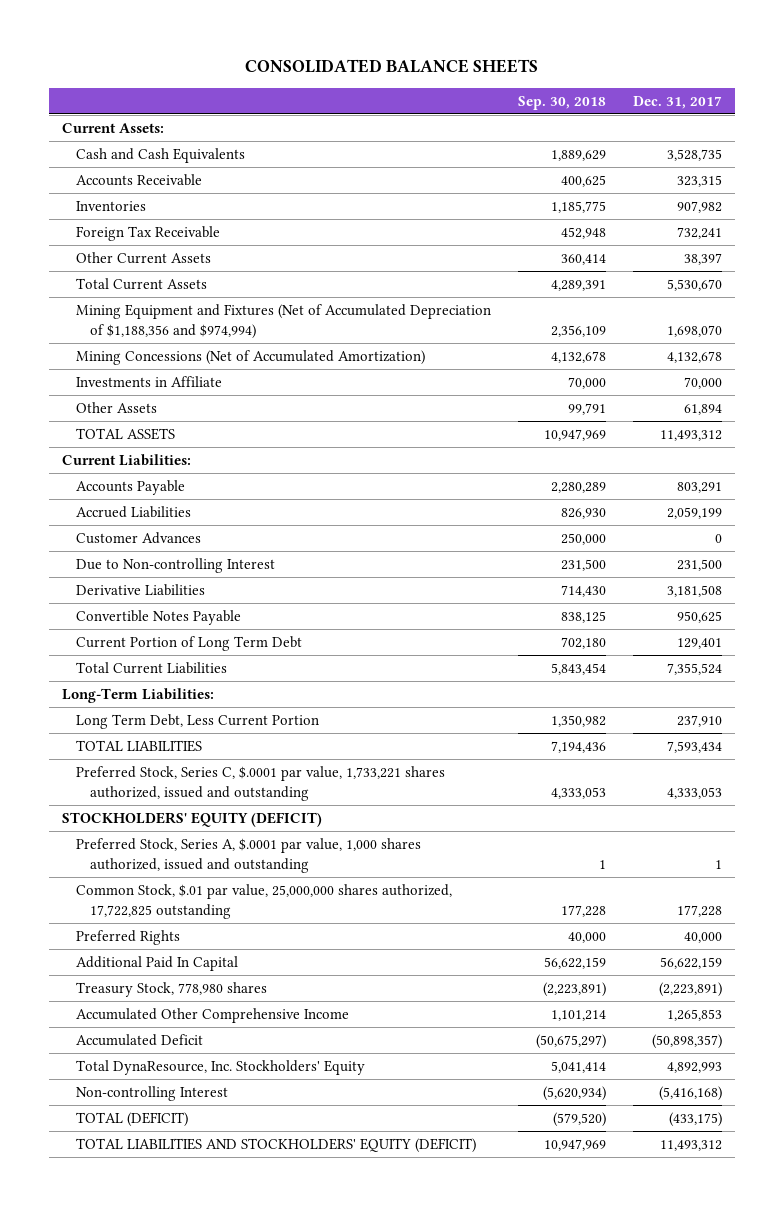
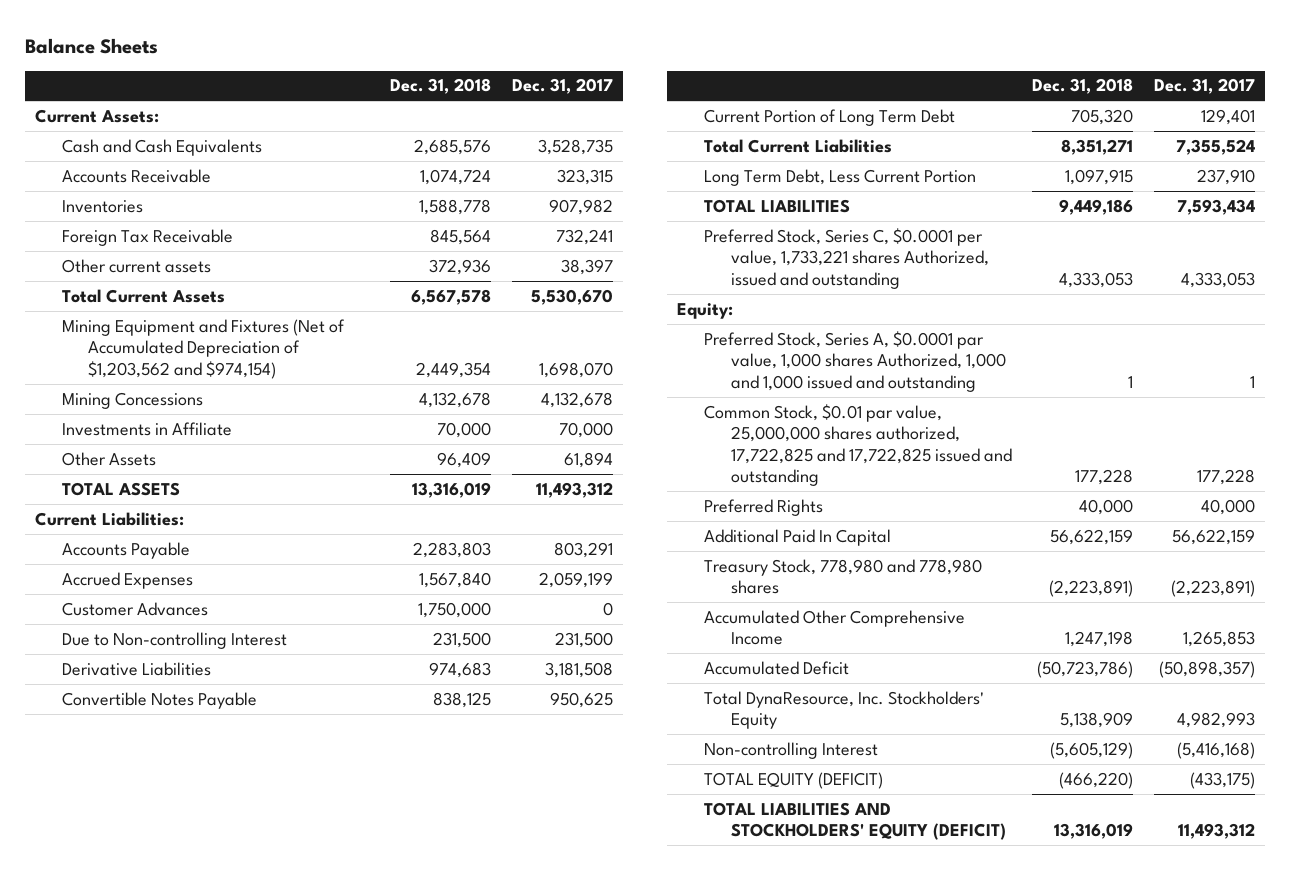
[244,59,538,74] CONSOLIDATED BALANCE SHEETS -> [25,37,159,54] Balance Sheets
[517,95,606,110] Sep. 30, 2018 -> none
none -> [389,78,491,95] Dec. 31, 2018
[76,252,212,265] Other Current Assets -> [61,258,211,273] Other current assets
[76,304,492,339] Mining Equipment and Fixtures (Net of Accumulated Depreciation of $1,188,356 and $974,994) -> [61,318,345,379] Mining Equipment and Fixtures (Net of Accumulated Depreciation of $1,203,562 and $974,154)
[76,350,426,366] Mining Concessions (Net of Accumulated Amortization) -> [61,391,203,409] Mining Concessions
[76,506,192,519] Accrued Liabilities -> [61,571,193,589] Accrued Expenses
[62,688,215,704] Long-Term Liabilities: -> none
[76,766,446,801] Preferred Stock, Series C, $.0001 par value, 1,733,221 shares authorized, issued and outstanding -> [703,227,989,289] Preferred Stock, Series C, $0.0001 per value, 1,733,221 shares Authorized, issued and outstanding
[62,812,323,828] STOCKHOLDERS' EQUITY (DEFICIT) -> [677,302,734,319] Equity:
[76,838,422,873] Preferred Stock, Series A, $.0001 par value, 1,000 shares authorized, issued and outstanding -> [703,330,1006,392] Preferred Stock, Series A, $0.0001 par value, 1,000 shares Authorized, 1,000 and 1,000 issued and outstanding
[76,884,453,919] Common Stock, $.01 par value, 25,000,000 shares authorized, 17,722,825 outstanding -> [703,403,1012,487] Common Stock, $0.01 par value, 25,000,000 shares authorized, 17,722,825 and 17,722,825 issued and outstanding
[76,982,268,998] Treasury Stock, 778,980 shares -> [703,558,982,595] Treasury Stock, 778,980 and 778,980 shares
[666,1062,722,1074] 4,892,993 -> [1176,712,1255,729] 4,982,993
[76,1112,189,1128] TOTAL (DEFICIT) -> [703,771,883,789] TOTAL EQUITY (DEFICIT)

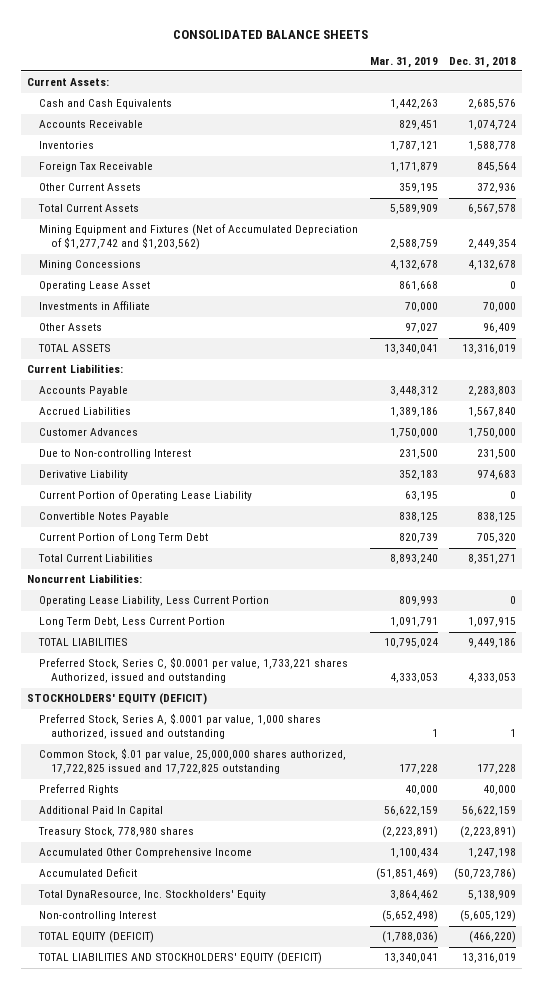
[25,37,159,54] Balance Sheets -> [173,29,369,39] CONSOLIDATED BALANCE SHEETS
[511,78,613,95] Dec. 31, 2017 -> none
none -> [369,56,438,68] Mar. 31, 2019
[61,258,211,273] Other current assets -> [39,183,142,192] Other Current Assets
[61,318,345,379] Mining Equipment and Fixtures (Net of Accumulated Depreciation of $1,203,562 and $974,154) -> [39,224,359,251] Mining Equipment and Fixtures (Net of Accumulated Depreciation of $1,277,742 and $1,203,562)
none -> [39,281,151,292] Operating Lease Asset
[61,571,193,589] Accrued Expenses -> [39,407,132,416] Accrued Liabilities
[61,661,211,676] Derivative Liabilities -> [39,470,129,481] Derivative Liability
none -> [39,490,253,502] Current Portion of Operating Lease Liability
none -> [26,574,142,584] Noncurrent Liabilities:
none -> [39,596,270,607] Operating Lease Liability, Less Current Portion
[677,302,734,319] Equity: -> [26,693,207,706] STOCKHOLDERS' EQUITY (DEFICIT)
[703,330,1006,392] Preferred Stock, Series A, $0.0001 par value, 1,000 shares Authorized, 1,000 and 1,000 issued and outstanding -> [39,713,322,740] Preferred Stock, Series A, $.0001 par value, 1,000 shares authorized, issued and outstanding
[703,403,1012,487] Common Stock, $0.01 par value, 25,000,000 shares authorized, 17,722,825 and 17,722,825 issued and outstanding -> [39,748,347,775] Common Stock, $.01 par value, 25,000,000 shares authorized, 17,722,825 issued and 17,722,825 outstanding
[703,558,982,595] Treasury Stock, 778,980 and 778,980 shares -> [38,827,195,838] Treasury Stock, 778,980 shares

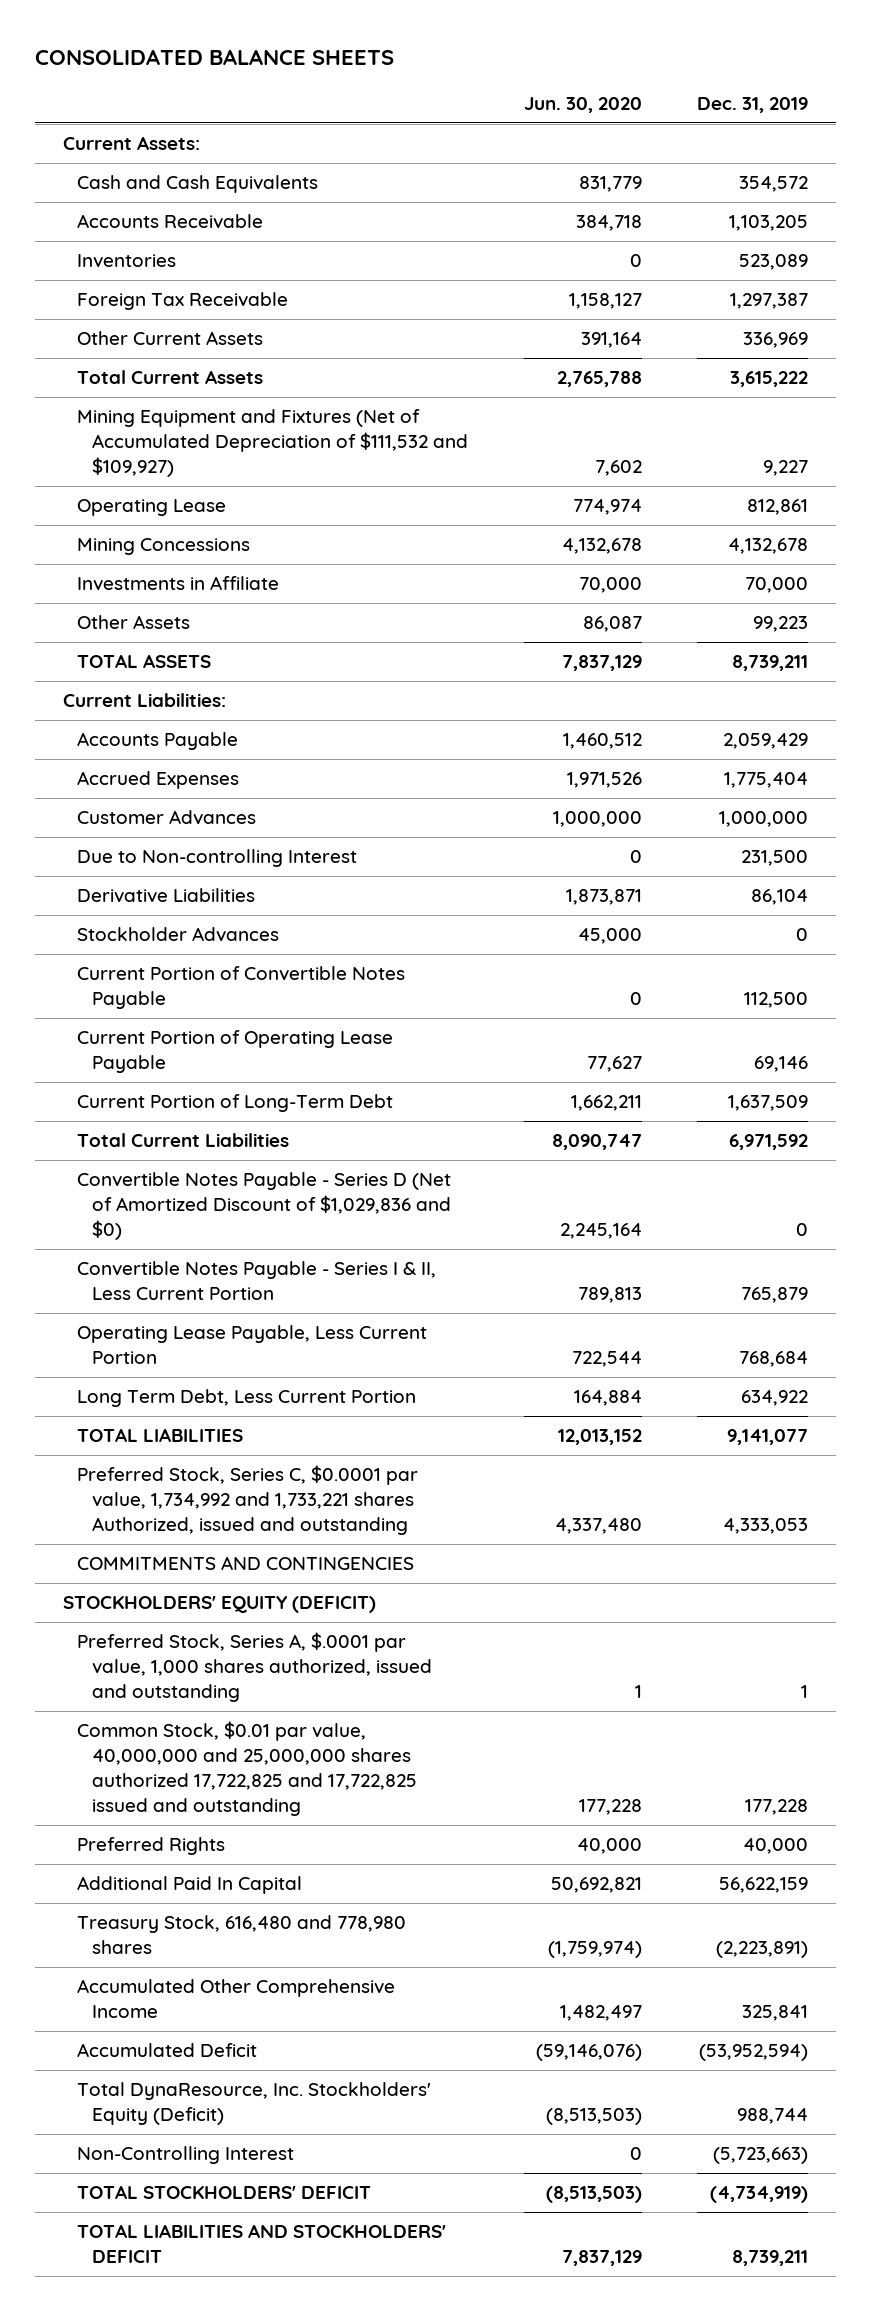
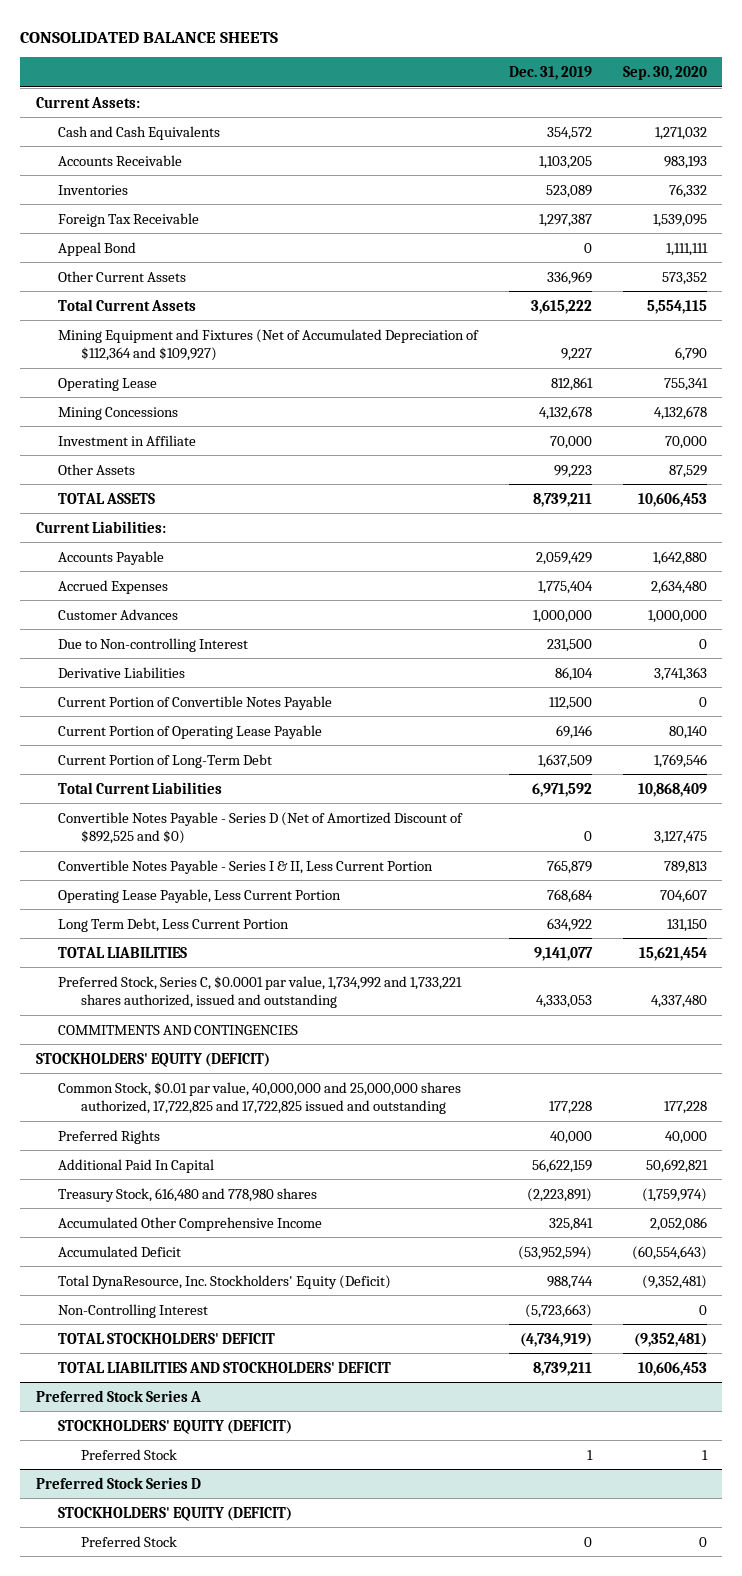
[523,97,642,114] Jun. 30, 2020 -> none
none -> [622,66,707,81] Sep. 30, 2020
none -> [58,241,137,256] Appeal Bond
[77,409,468,477] Mining Equipment and Fixtures (Net of Accumulated Depreciation of $111,532 and $109,927) -> [58,328,480,362] Mining Equipment and Fixtures (Net of Accumulated Depreciation of $112,364 and $109,927)
[77,576,280,592] Investments in Affiliate -> [58,434,197,446] Investment in Affiliate
[77,927,280,943] Stockholder Advances -> none
[77,1172,452,1240] Convertible Notes Payable - Series D (Net of Amortized Discount of $1,029,836 and $0) -> [58,811,464,845] Convertible Notes Payable - Series D (Net of Amortized Discount of $892,525 and $0)
[77,1465,419,1535] Preferred Stock, Series C, $0.0001 par value, 1,734,992 and 1,733,221 shares Authorized, issued and outstanding -> [58,975,463,1009] Preferred Stock, Series C, $0.0001 par value, 1,734,992 and 1,733,221 shares authorized, issued and outstanding
[77,1632,432,1702] Preferred Stock, Series A, $.0001 par value, 1,000 shares authorized, issued and outstanding -> none
[77,1721,417,1816] Common Stock, $0.01 par value, 40,000,000 and 25,000,000 shares authorized 17,722,825 and 17,722,825 issued and outstanding -> [58,1081,462,1115] Common Stock, $0.01 par value, 40,000,000 and 25,000,000 shares authorized, 17,722,825 and 17,722,825 issued and outstanding
none -> [35,1389,201,1402] Preferred Stock Series A
none -> [58,1419,293,1434] STOCKHOLDERS' EQUITY (DEFICIT)
none -> [81,1448,178,1460] Preferred Stock
none -> [35,1476,201,1489] Preferred Stock Series D
none -> [58,1506,293,1521] STOCKHOLDERS' EQUITY (DEFICIT)
none -> [81,1535,178,1547] Preferred Stock

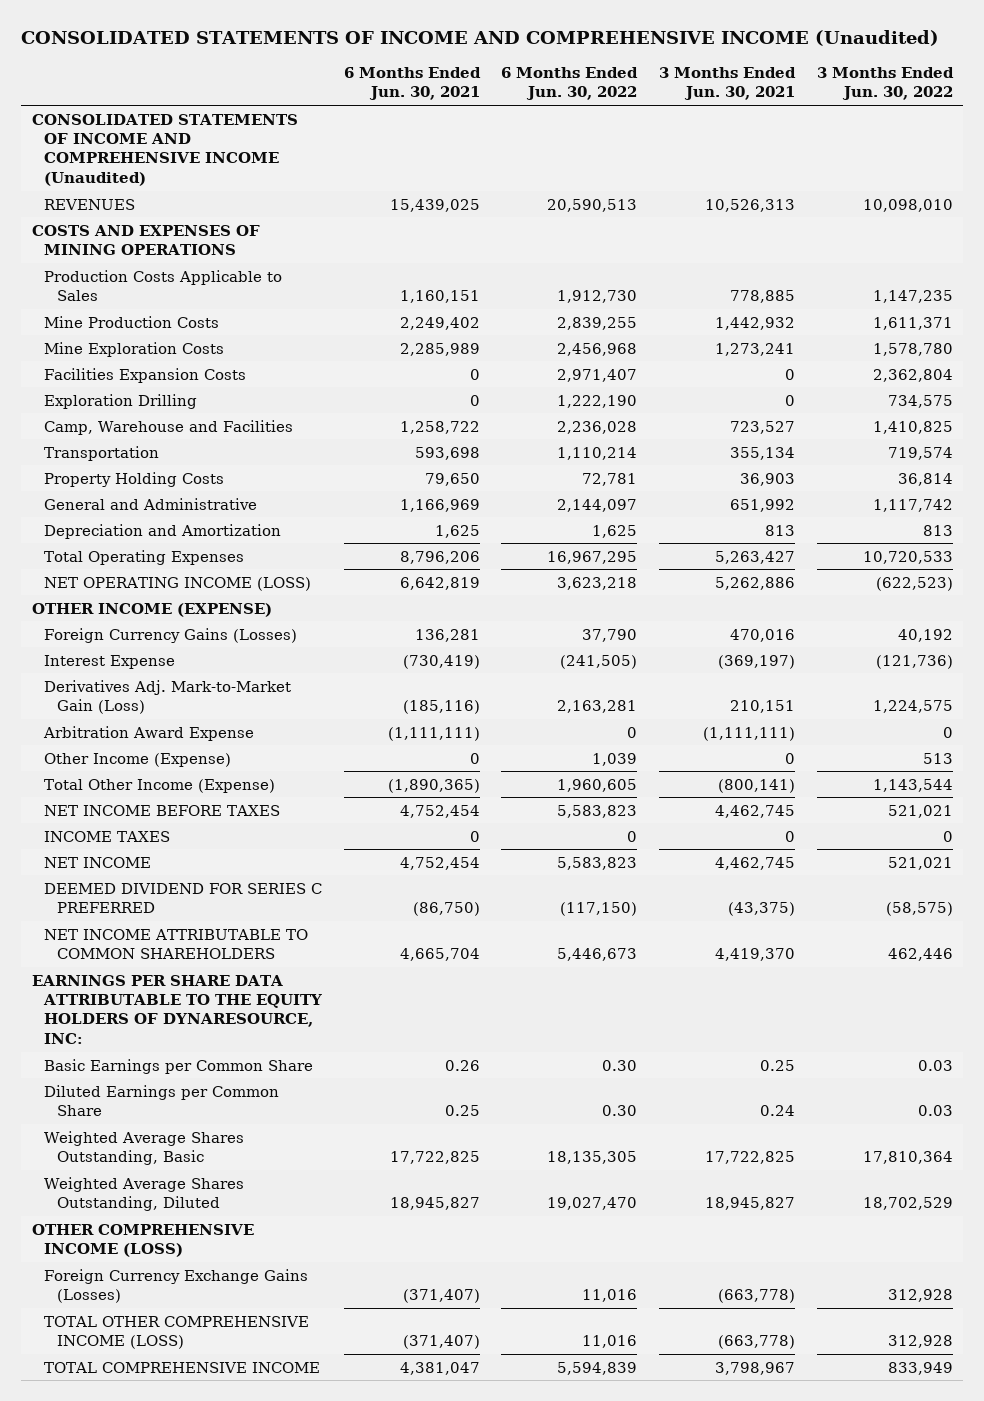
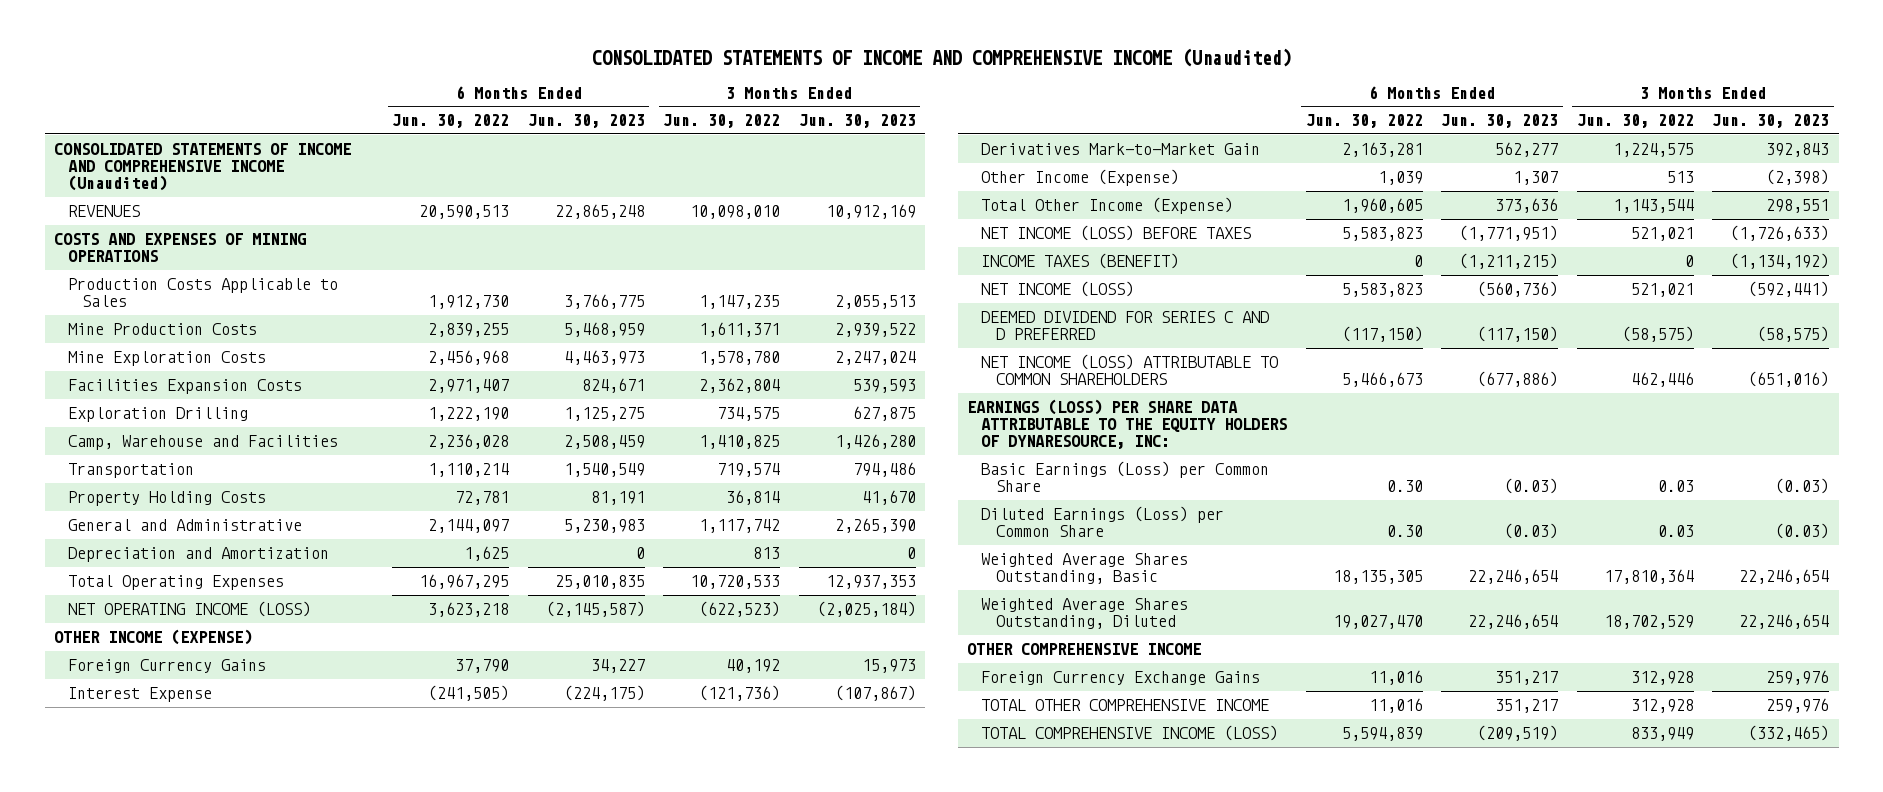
[343,67,481,101] 6 Months Ended Jun. 30, 2021 -> none
[659,67,797,101] 3 Months Ended Jun. 30, 2021 -> none
none -> [527,114,645,129] Jun. 30, 2023
none -> [798,114,916,129] Jun. 30, 2023
[44,627,298,643] Foreign Currency Gains (Losses) -> [67,658,266,673] Foreign Currency Gains
[43,725,255,741] Arbitration Award Expense -> none
[44,679,292,715] Derivatives Adj. Mark-to-Market Gain (Loss) -> [981,142,1261,155] Derivatives Mark-to-Market Gain
[44,804,281,816] NET INCOME BEFORE TAXES -> [981,224,1252,241] NET INCOME (LOSS) BEFORE TAXES
[44,830,171,842] INCOME TAXES -> [981,252,1180,269] INCOME TAXES (BENEFIT)
[44,856,152,868] NET INCOME -> [981,280,1135,297] NET INCOME (LOSS)
[44,882,323,914] DEEMED DIVIDEND FOR SERIES C PREFERRED -> [981,310,1270,341] DEEMED DIVIDEND FOR SERIES C AND D PREFERRED
[44,928,309,960] NET INCOME ATTRIBUTABLE TO COMMON SHAREHOLDERS -> [981,353,1279,386] NET INCOME (LOSS) ATTRIBUTABLE TO COMMON SHAREHOLDERS
[557,948,638,962] 5,446,673 -> [1341,372,1423,388] 5,466,673
[31,974,323,1044] EARNINGS PER SHARE DATA ATTRIBUTABLE TO THE EQUITY HOLDERS OF DYNARESOURCE, INC: -> [967,398,1288,450] EARNINGS (LOSS) PER SHARE DATA ATTRIBUTABLE TO THE EQUITY HOLDERS OF DYNARESOURCE, INC:
[44,1058,314,1074] Basic Earnings per Common Share -> [981,460,1270,493] Basic Earnings (Loss) per Common Share
[44,1084,280,1117] Diluted Earnings per Common Share -> [981,505,1225,538] Diluted Earnings (Loss) per Common Share
[31,1223,254,1258] OTHER COMPREHENSIVE INCOME (LOSS) -> [967,642,1202,655] OTHER COMPREHENSIVE INCOME
[44,1268,309,1304] Foreign Currency Exchange Gains (Losses) -> [981,670,1261,685] Foreign Currency Exchange Gains
[44,1315,310,1350] TOTAL OTHER COMPREHENSIVE INCOME (LOSS) -> [981,698,1270,711] TOTAL OTHER COMPREHENSIVE INCOME
[44,1361,321,1373] TOTAL COMPREHENSIVE INCOME -> [981,724,1279,741] TOTAL COMPREHENSIVE INCOME (LOSS)

